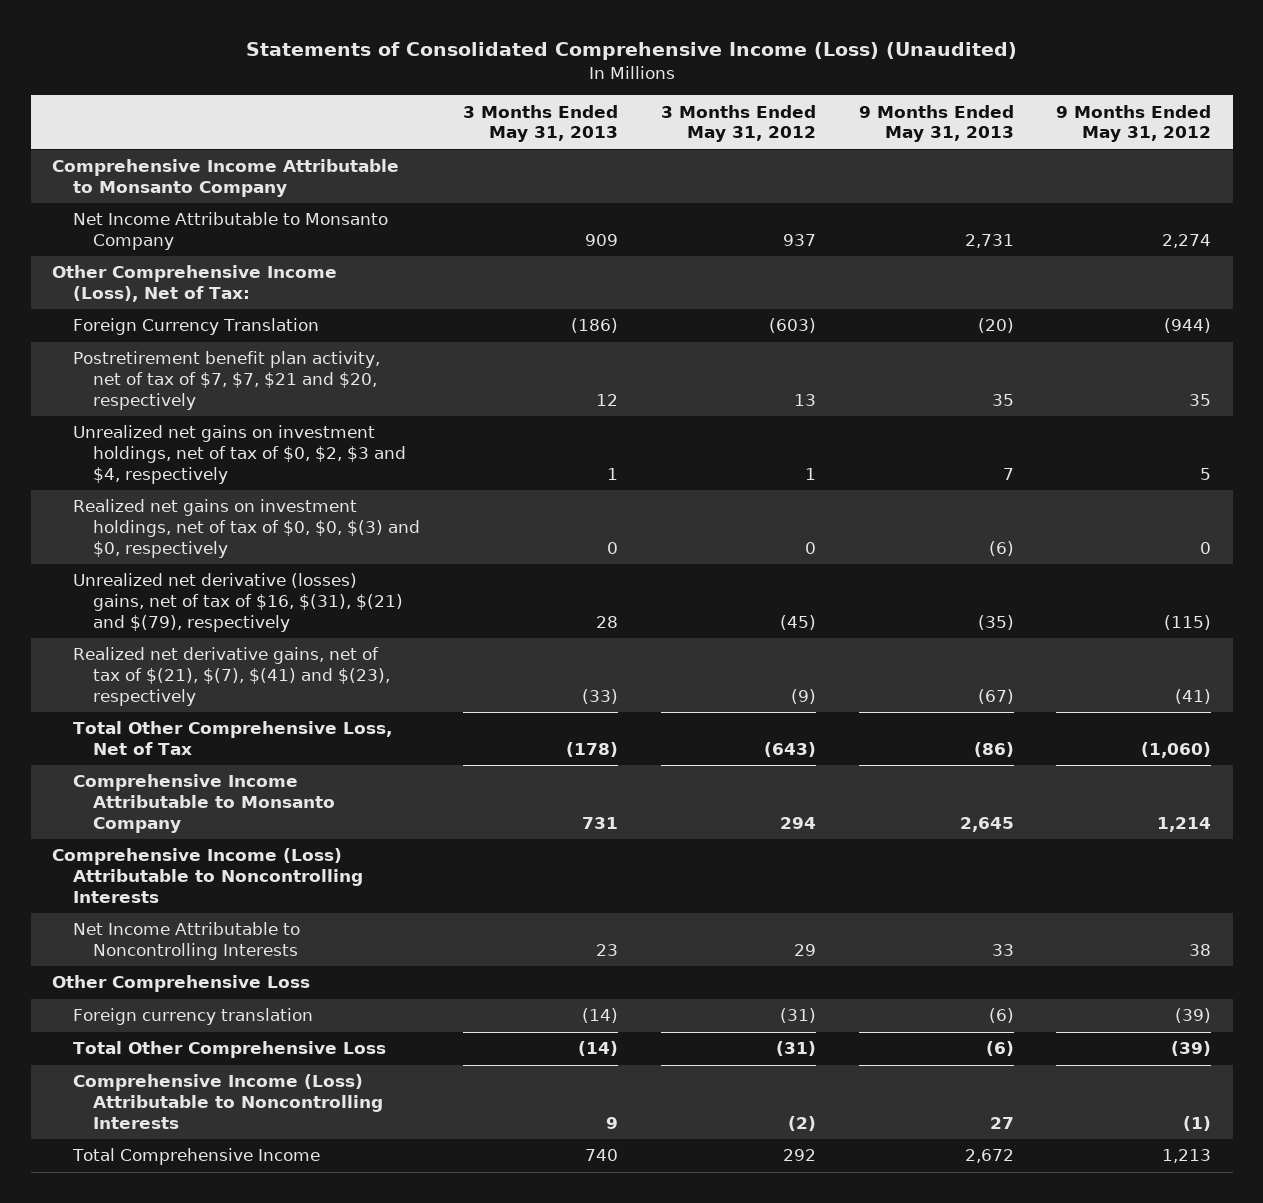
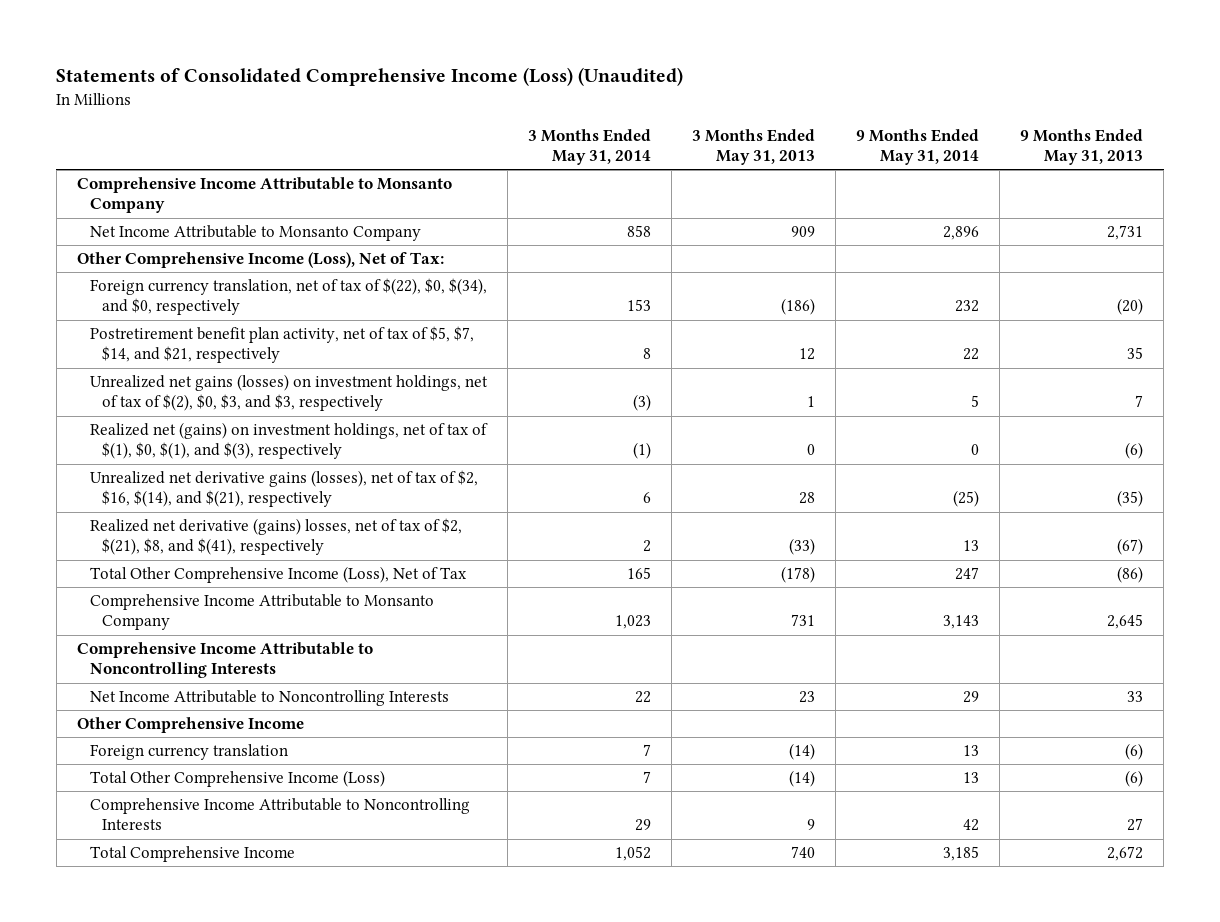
[660,104,816,143] 3 Months Ended May 31, 2012 -> none
[1056,104,1212,143] 9 Months Ended May 31, 2012 -> none
none -> [527,128,651,166] 3 Months Ended May 31, 2014
none -> [855,128,979,166] 9 Months Ended May 31, 2014
[72,318,319,336] Foreign Currency Translation -> [89,278,487,316] Foreign currency translation, net of tax of $(22), $0, $(34), and $0, respectively
[72,351,380,410] Postretirement benefit plan activity, net of tax of $7, $7, $21 and $20, respectively -> [89,326,474,364] Postretirement benefit plan activity, net of tax of $5, $7, $14, and $21, respectively
[72,425,407,484] Unrealized net gains on investment holdings, net of tax of $0, $2, $3 and $4, respectively -> [89,374,488,412] Unrealized net gains (losses) on investment holdings, net of tax of $(2), $0, $3, and $3, respectively
[72,499,421,558] Realized net gains on investment holdings, net of tax of $0, $0, $(3) and $0, respectively -> [89,422,488,460] Realized net (gains) on investment holdings, net of tax of $(1), $0, $(1), and $(3), respectively
[72,573,404,632] Unrealized net derivative (losses) gains, net of tax of $16, $(31), $(21) and $(79), respectively -> [89,470,478,508] Unrealized net derivative gains (losses), net of tax of $2, $16, $(14), and $(21), respectively
[72,647,391,706] Realized net derivative gains, net of tax of $(21), $(7), $(41) and $(23), respectively -> [89,518,462,556] Realized net derivative (gains) losses, net of tax of $2, $(21), $8, and $(41), respectively
[72,721,392,756] Total Other Comprehensive Loss, Net of Tax -> [89,566,467,584] Total Other Comprehensive Income (Loss), Net of Tax
[52,848,363,903] Comprehensive Income (Loss) Attributable to Noncontrolling Interests -> [76,642,373,679] Comprehensive Income Attributable to Noncontrolling Interests
[52,975,311,993] Other Comprehensive Loss -> [76,717,304,734] Other Comprehensive Income
[72,1041,386,1059] Total Other Comprehensive Loss -> [89,770,385,788] Total Other Comprehensive Income (Loss)
[72,1074,384,1129] Comprehensive Income (Loss) Attributable to Noncontrolling Interests -> [89,798,470,831] Comprehensive Income Attributable to Noncontrolling Interests

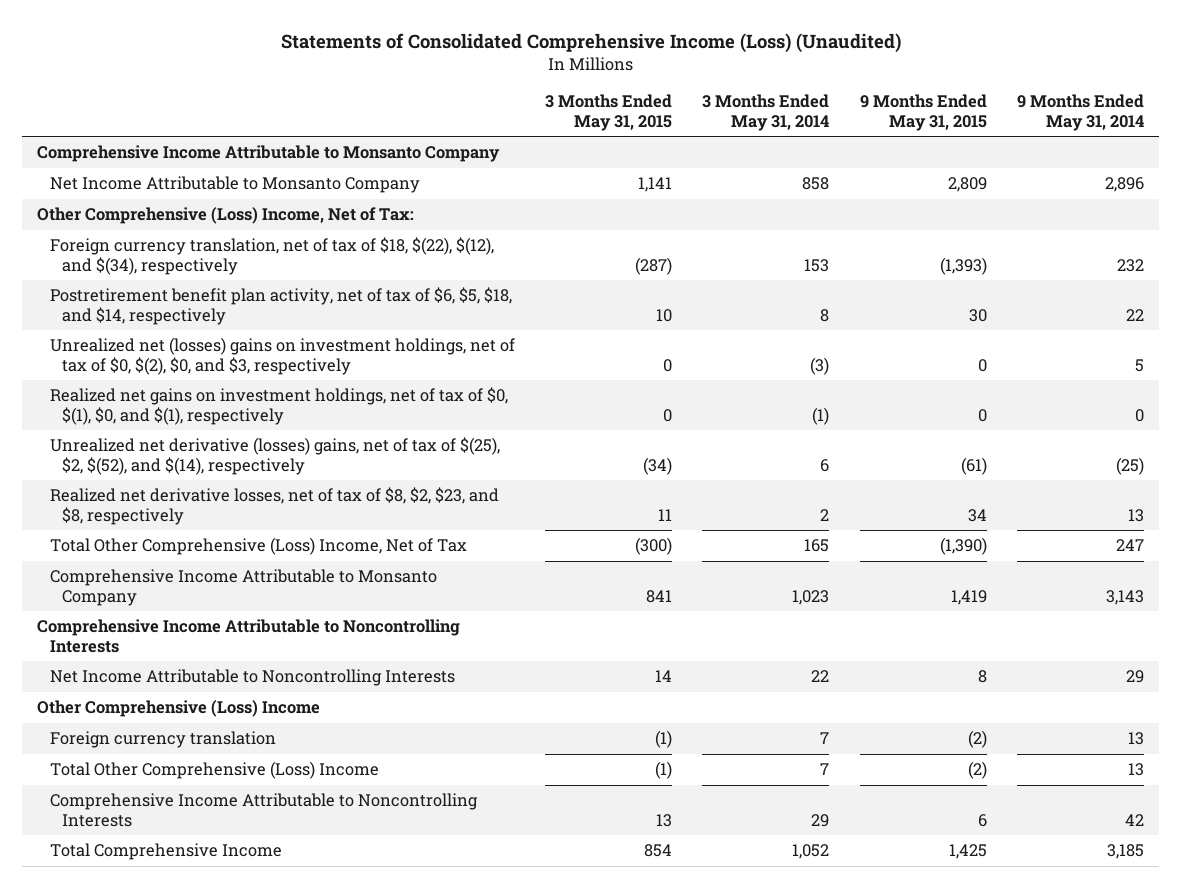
[691,128,815,166] 3 Months Ended May 31, 2013 -> none
[1020,128,1144,166] 9 Months Ended May 31, 2013 -> none
none -> [545,94,673,131] 3 Months Ended May 31, 2015
none -> [859,94,987,131] 9 Months Ended May 31, 2015
[76,252,444,269] Other Comprehensive Income (Loss), Net of Tax: -> [37,207,415,225] Other Comprehensive (Loss) Income, Net of Tax:
[89,278,487,316] Foreign currency translation, net of tax of $(22), $0, $(34), and $0, respectively -> [49,237,494,275] Foreign currency translation, net of tax of $18, $(22), $(12), and $(34), respectively
[89,326,474,364] Postretirement benefit plan activity, net of tax of $5, $7, $14, and $21, respectively -> [49,287,512,325] Postretirement benefit plan activity, net of tax of $6, $5, $18, and $14, respectively
[89,374,488,412] Unrealized net gains (losses) on investment holdings, net of tax of $(2), $0, $3, and $3, respectively -> [49,337,515,375] Unrealized net (losses) gains on investment holdings, net of tax of $0, $(2), $0, and $3, respectively
[89,422,488,460] Realized net (gains) on investment holdings, net of tax of $(1), $0, $(1), and $(3), respectively -> [49,387,508,425] Realized net gains on investment holdings, net of tax of $0, $(1), $0, and $(1), respectively
[89,470,478,508] Unrealized net derivative gains (losses), net of tax of $2, $16, $(14), and $(21), respectively -> [49,437,500,475] Unrealized net derivative (losses) gains, net of tax of $(25), $2, $(52), and $(14), respectively
[89,518,462,556] Realized net derivative (gains) losses, net of tax of $2, $(21), $8, and $(41), respectively -> [49,487,499,525] Realized net derivative losses, net of tax of $8, $2, $23, and $8, respectively
[89,566,467,584] Total Other Comprehensive Income (Loss), Net of Tax -> [49,537,467,556] Total Other Comprehensive (Loss) Income, Net of Tax
[76,717,304,734] Other Comprehensive Income -> [37,700,321,718] Other Comprehensive (Loss) Income
[89,770,385,788] Total Other Comprehensive Income (Loss) -> [49,761,379,780] Total Other Comprehensive (Loss) Income

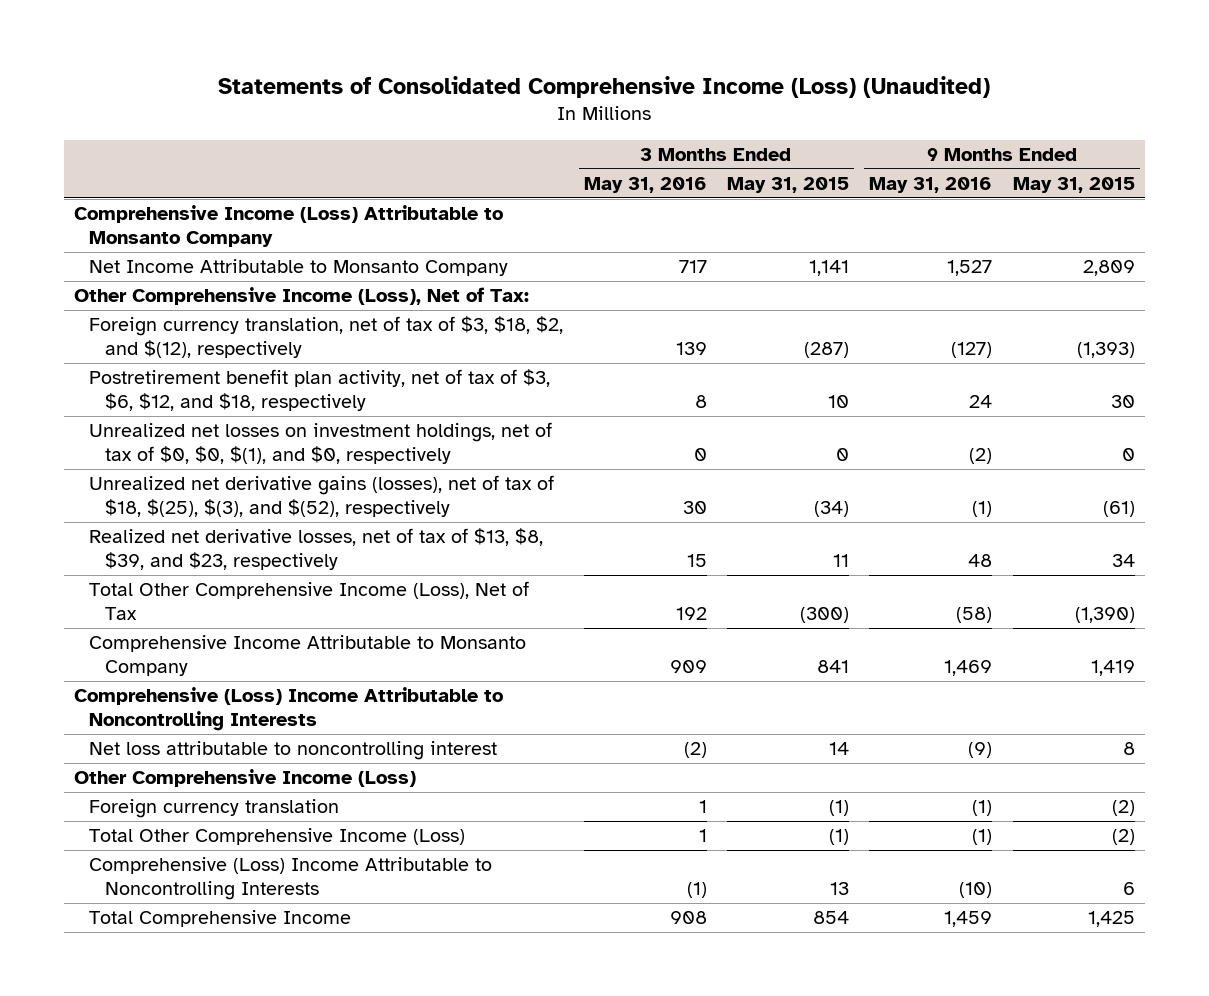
[702,94,830,131] 3 Months Ended May 31, 2014 -> none
[1017,94,1145,131] 9 Months Ended May 31, 2014 -> none
none -> [583,176,707,193] May 31, 2016
none -> [869,176,993,193] May 31, 2016
[37,145,501,163] Comprehensive Income Attributable to Monsanto Company -> [73,205,503,248] Comprehensive Income (Loss) Attributable to Monsanto Company
[49,387,508,425] Realized net gains on investment holdings, net of tax of $0, $(1), $0, and $(1), respectively -> none
[37,207,415,225] Other Comprehensive (Loss) Income, Net of Tax: -> [73,287,529,306] Other Comprehensive Income (Loss), Net of Tax:
[49,237,494,275] Foreign currency translation, net of tax of $18, $(22), $(12), and $(34), respectively -> [89,316,564,359] Foreign currency translation, net of tax of $3, $18, $2, and $(12), respectively
[49,287,512,325] Postretirement benefit plan activity, net of tax of $6, $5, $18, and $14, respectively -> [89,369,551,412] Postretirement benefit plan activity, net of tax of $3, $6, $12, and $18, respectively
[49,337,515,375] Unrealized net (losses) gains on investment holdings, net of tax of $0, $(2), $0, and $3, respectively -> [89,422,553,465] Unrealized net losses on investment holdings, net of tax of $0, $0, $(1), and $0, respectively
[49,437,500,475] Unrealized net derivative (losses) gains, net of tax of $(25), $2, $(52), and $(14), respectively -> [89,475,555,518] Unrealized net derivative gains (losses), net of tax of $18, $(25), $(3), and $(52), respectively
[49,487,499,525] Realized net derivative losses, net of tax of $8, $2, $23, and $8, respectively -> [89,528,544,571] Realized net derivative losses, net of tax of $13, $8, $39, and $23, respectively
[49,537,467,556] Total Other Comprehensive (Loss) Income, Net of Tax -> [89,581,530,621] Total Other Comprehensive Income (Loss), Net of Tax
[37,619,461,653] Comprehensive Income Attributable to Noncontrolling Interests -> [73,687,503,732] Comprehensive (Loss) Income Attributable to Noncontrolling Interests
[49,669,455,687] Net Income Attributable to Noncontrolling Interests -> [89,741,498,761] Net loss attributable to noncontrolling interest
[37,700,321,718] Other Comprehensive (Loss) Income -> [73,769,416,788] Other Comprehensive Income (Loss)
[49,761,379,780] Total Other Comprehensive (Loss) Income -> [89,828,466,846] Total Other Comprehensive Income (Loss)
[49,793,478,827] Comprehensive Income Attributable to Noncontrolling Interests -> [89,857,493,901] Comprehensive (Loss) Income Attributable to Noncontrolling Interests

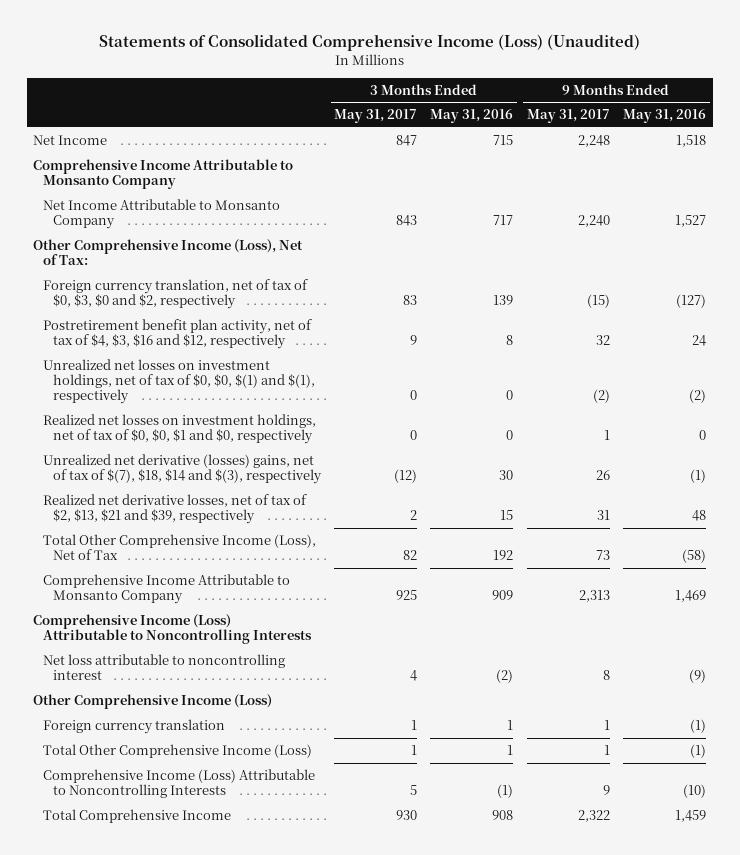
[727,176,850,193] May 31, 2015 -> none
[1012,176,1135,193] May 31, 2015 -> none
none -> [334,109,418,124] May 31, 2017
none -> [526,109,610,124] May 31, 2017
none -> [33,135,108,146] Net Income
[73,205,503,248] Comprehensive Income (Loss) Attributable to Monsanto Company -> [33,159,294,190] Comprehensive Income Attributable to Monsanto Company
[89,316,564,359] Foreign currency translation, net of tax of $3, $18, $2, and $(12), respectively -> [43,279,309,310] Foreign currency translation, net of tax of $0, $3, $0 and $2, respectively
[89,369,551,412] Postretirement benefit plan activity, net of tax of $3, $6, $12, and $18, respectively -> [43,319,313,350] Postretirement benefit plan activity, net of tax of $4, $3, $16 and $12, respectively
[89,422,553,465] Unrealized net losses on investment holdings, net of tax of $0, $0, $(1), and $0, respectively -> [43,359,315,405] Unrealized net losses on investment holdings, net of tax of $0, $0, $(1) and $(1), respectively
none -> [43,414,317,445] Realized net losses on investment holdings, net of tax of $0, $0, $1 and $0, respectively
[89,475,555,518] Unrealized net derivative gains (losses), net of tax of $18, $(25), $(3), and $(52), respectively -> [43,454,322,485] Unrealized net derivative (losses) gains, net of tax of $(7), $18, $14 and $(3), respectively
[89,528,544,571] Realized net derivative losses, net of tax of $13, $8, $39, and $23, respectively -> [43,494,308,525] Realized net derivative losses, net of tax of $2, $13, $21 and $39, respectively
[73,687,503,732] Comprehensive (Loss) Income Attributable to Noncontrolling Interests -> [33,614,313,645] Comprehensive Income (Loss) Attributable to Noncontrolling Interests
[89,857,493,901] Comprehensive (Loss) Income Attributable to Noncontrolling Interests -> [43,769,316,799] Comprehensive Income (Loss) Attributable to Noncontrolling Interests

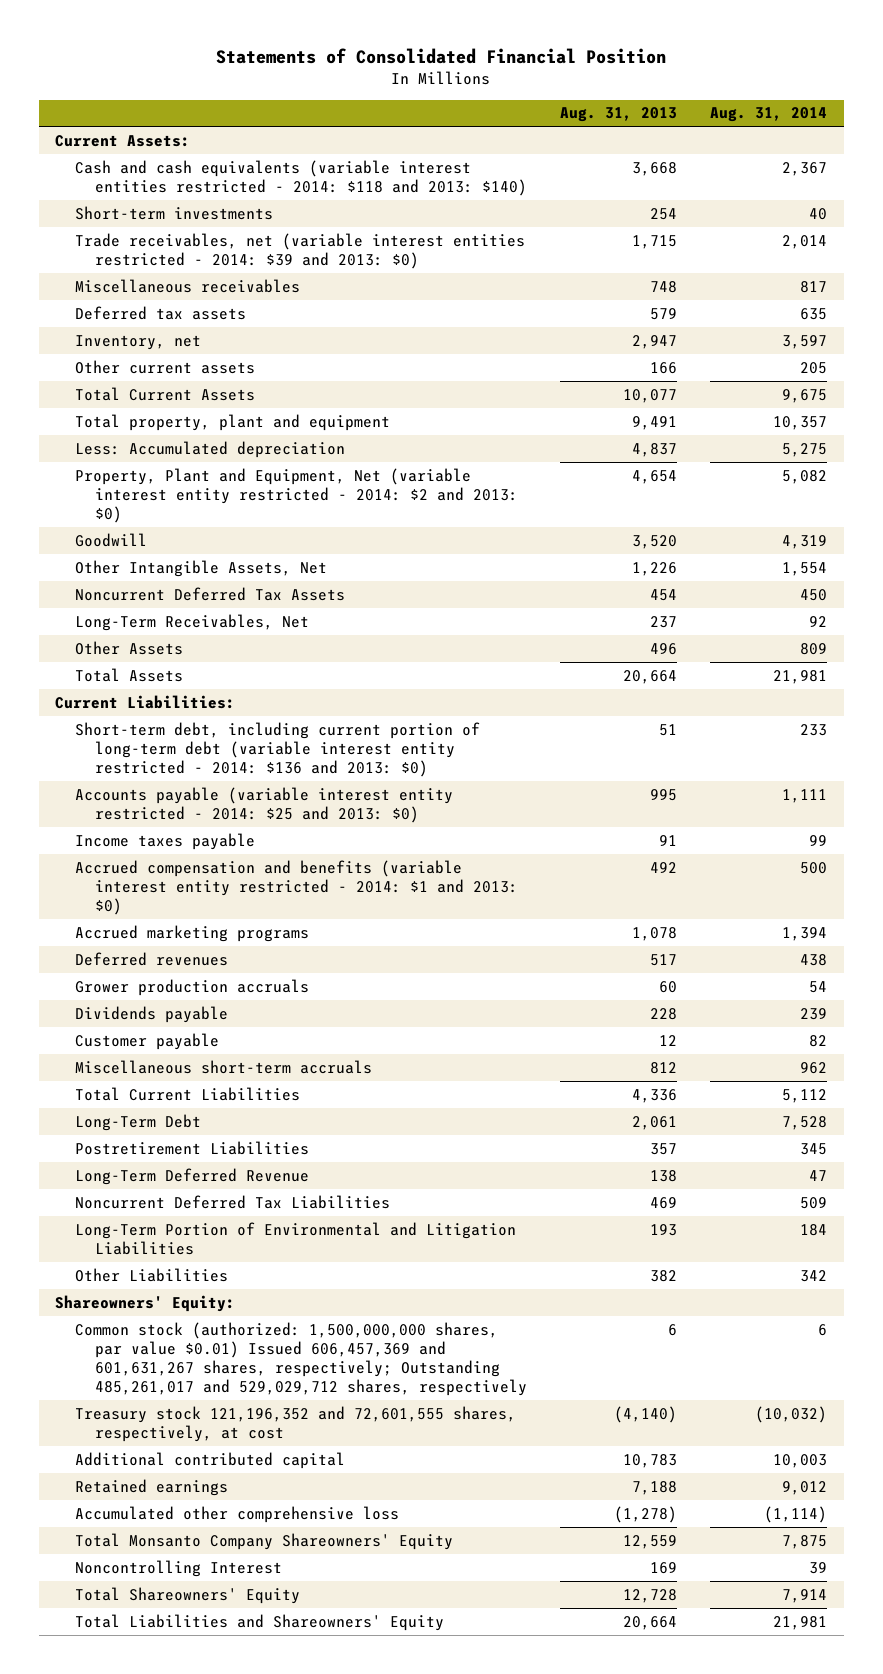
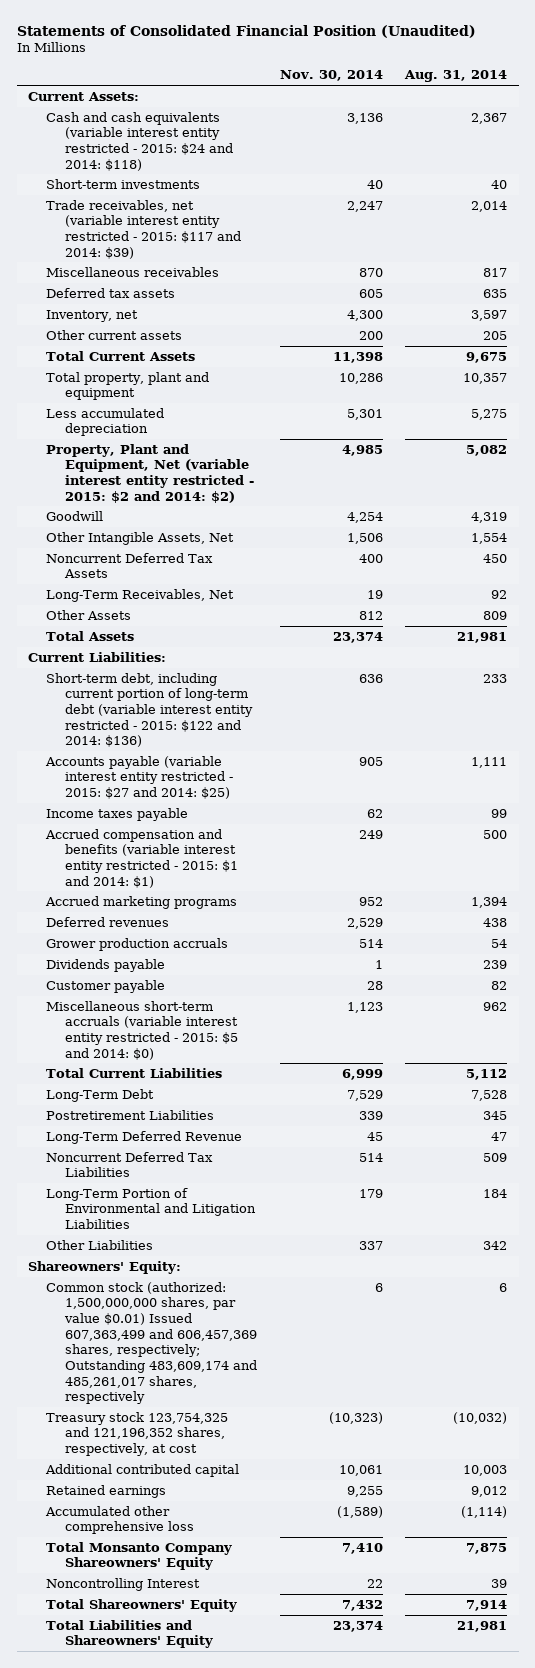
[216,48,667,65] Statements of Consolidated Financial Position -> [16,24,476,38] Statements of Consolidated Financial Position (Unaudited)
[560,107,678,123] Aug. 31, 2013 -> none
none -> [279,70,383,82] Nov. 30, 2014
[75,159,528,196] Cash and cash equivalents (variable interest entities restricted - 2014: $118 and 2013: $140) -> [46,111,233,171] Cash and cash equivalents (variable interest entity restricted - 2015: $24 and 2014: $118)
[75,232,526,269] Trade receivables, net (variable interest entities restricted - 2014: $39 and 2013: $0) -> [46,199,241,259] Trade receivables, net (variable interest entity restricted - 2015: $117 and 2014: $39)
[75,440,346,458] Less: Accumulated depreciation -> [46,407,165,437] Less accumulated depreciation
[75,467,519,524] Property, Plant and Equipment, Net (variable interest entity restricted - 2014: $2 and 2013: $0) -> [46,443,254,503] Property, Plant and Equipment, Net (variable interest entity restricted - 2015: $2 and 2014: $2)
[75,721,481,778] Short-term debt, including current portion of long-term debt (variable interest entity restricted - 2014: $136 and 2013: $0) -> [46,672,253,748] Short-term debt, including current portion of long-term debt (variable interest entity restricted - 2015: $122 and 2014: $136)
[75,786,454,823] Accounts payable (variable interest entity restricted - 2014: $25 and 2013: $0) -> [45,755,233,800] Accounts payable (variable interest entity restricted - 2015: $27 and 2014: $25)
[75,859,519,916] Accrued compensation and benefits (variable interest entity restricted - 2014: $1 and 2013: $0) -> [45,828,238,888] Accrued compensation and benefits (variable interest entity restricted - 2015: $1 and 2014: $1)
[75,1059,373,1074] Miscellaneous short-term accruals -> [46,1000,238,1060] Miscellaneous short-term accruals (variable interest entity restricted - 2015: $5 and 2014: $0)
[75,1321,528,1397] Common stock (authorized: 1,500,000,000 shares, par value $0.01) Issued 606,457,369 and 601,631,267 shares, respectively; Outstanding 485,261,017 and 529,029,712 shares, respectively -> [46,1281,257,1405] Common stock (authorized: 1,500,000,000 shares, par value $0.01) Issued 607,363,499 and 606,457,369 shares, respectively; Outstanding 483,609,174 and 485,261,017 shares, respectively
[75,1405,517,1442] Treasury stock 121,196,352 and 72,601,555 shares, respectively, at cost -> [46,1411,229,1457] Treasury stock 123,754,325 and 121,196,352 shares, respectively, at cost

